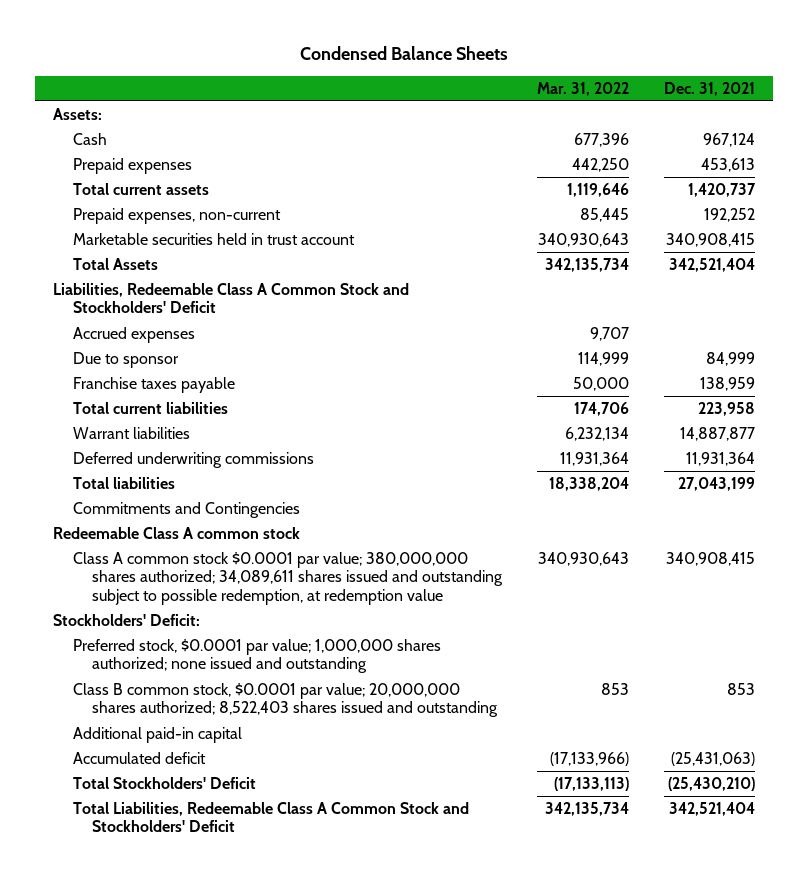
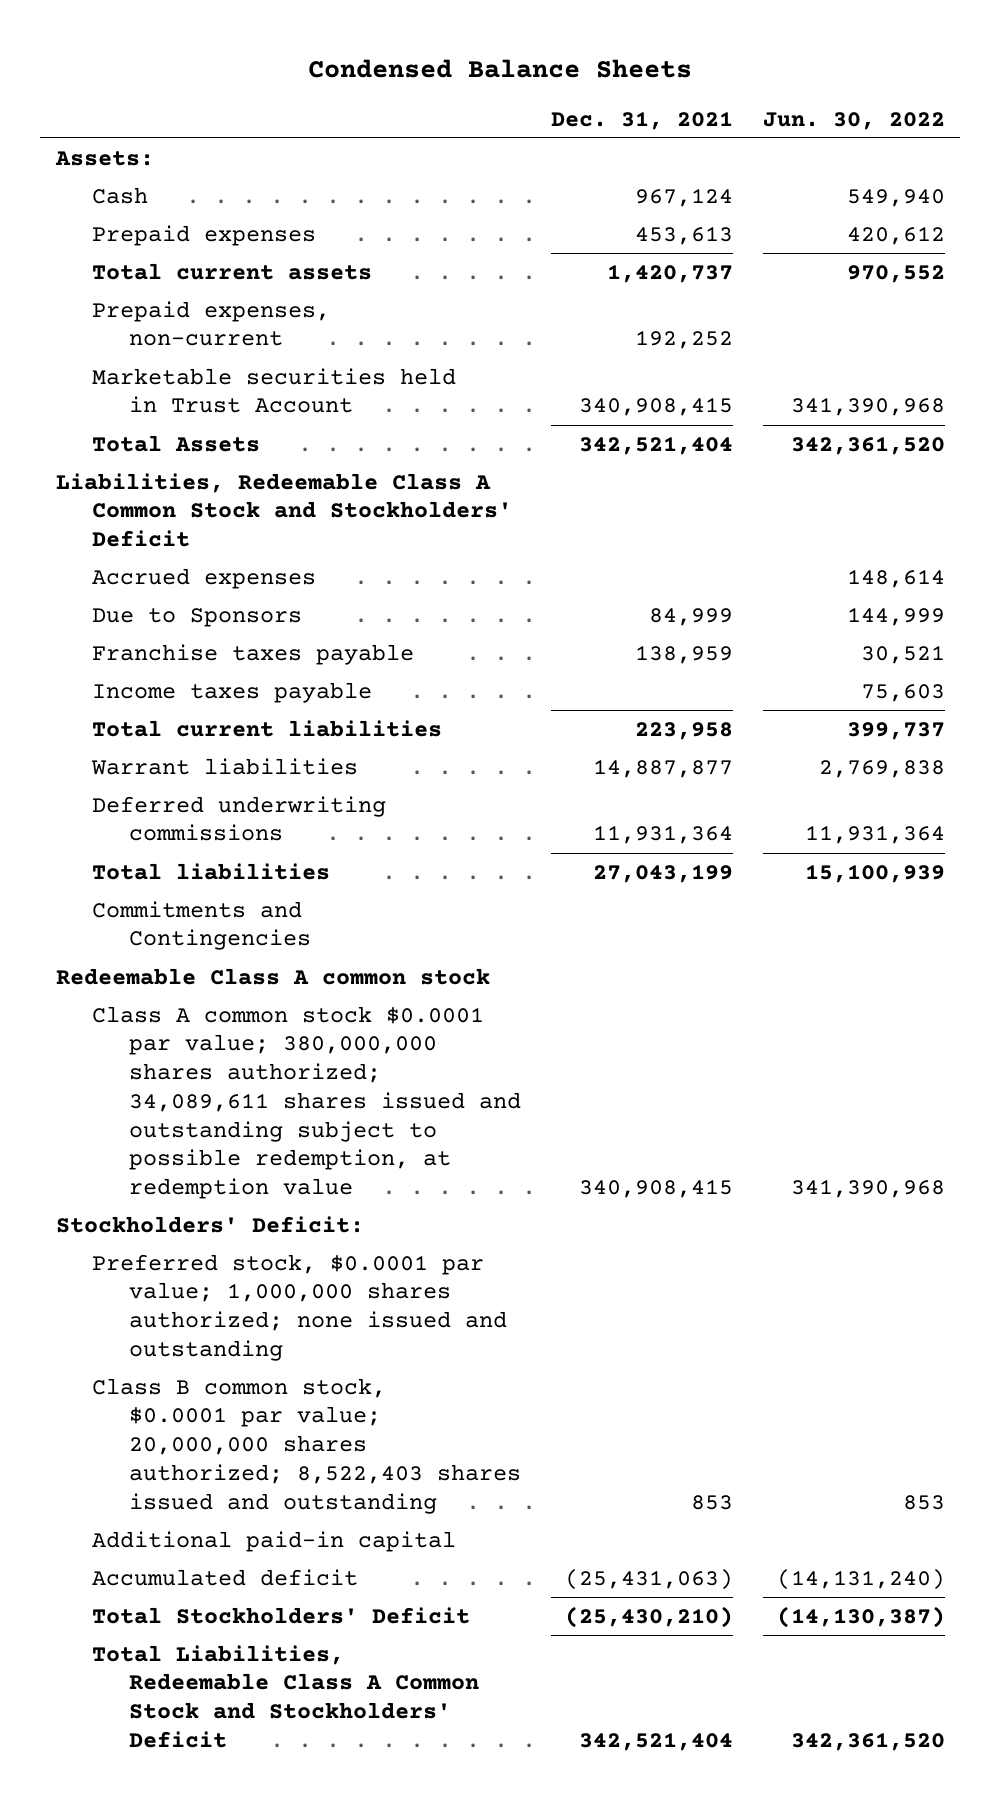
[537,81,630,96] Mar. 31, 2022 -> none
none -> [763,111,946,130] Jun. 30, 2022
[72,233,355,246] Marketable securities held in trust account -> [92,367,457,414] Marketable securities held in Trust Account
[72,352,179,369] Due to sponsor -> [92,607,303,627] Due to Sponsors
none -> [92,681,373,703] Income taxes payable

